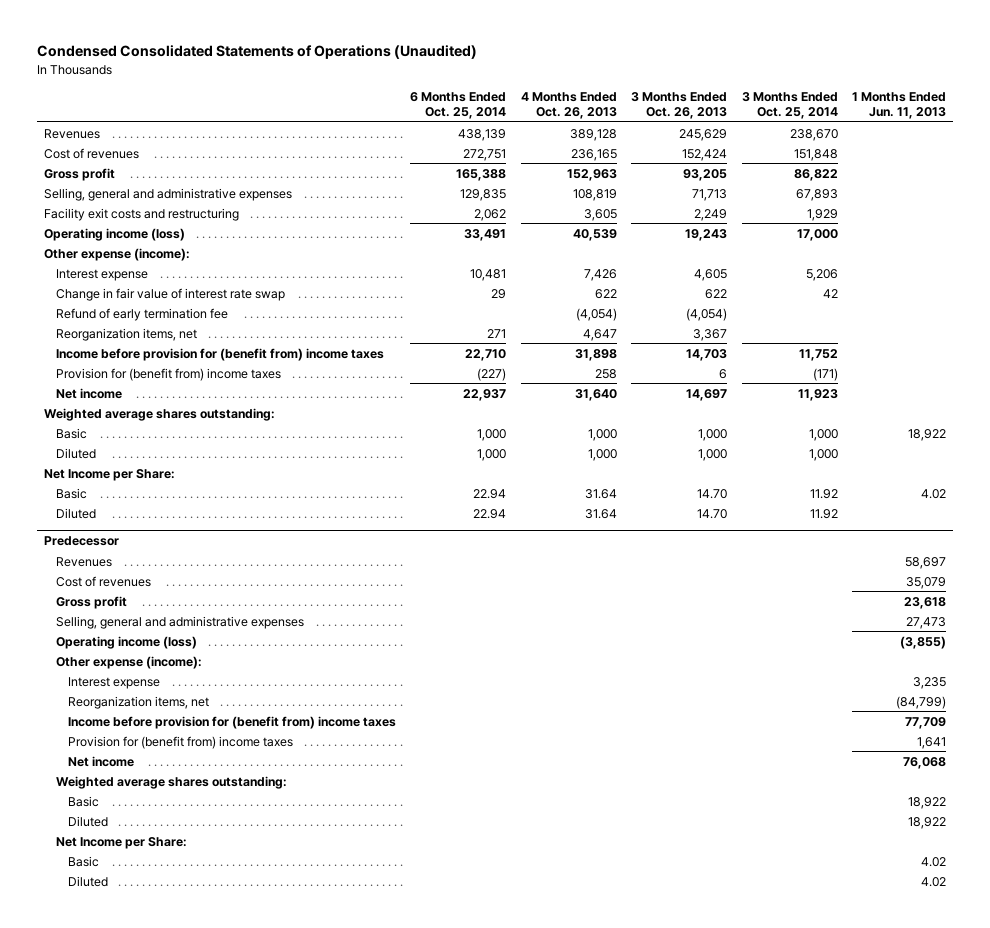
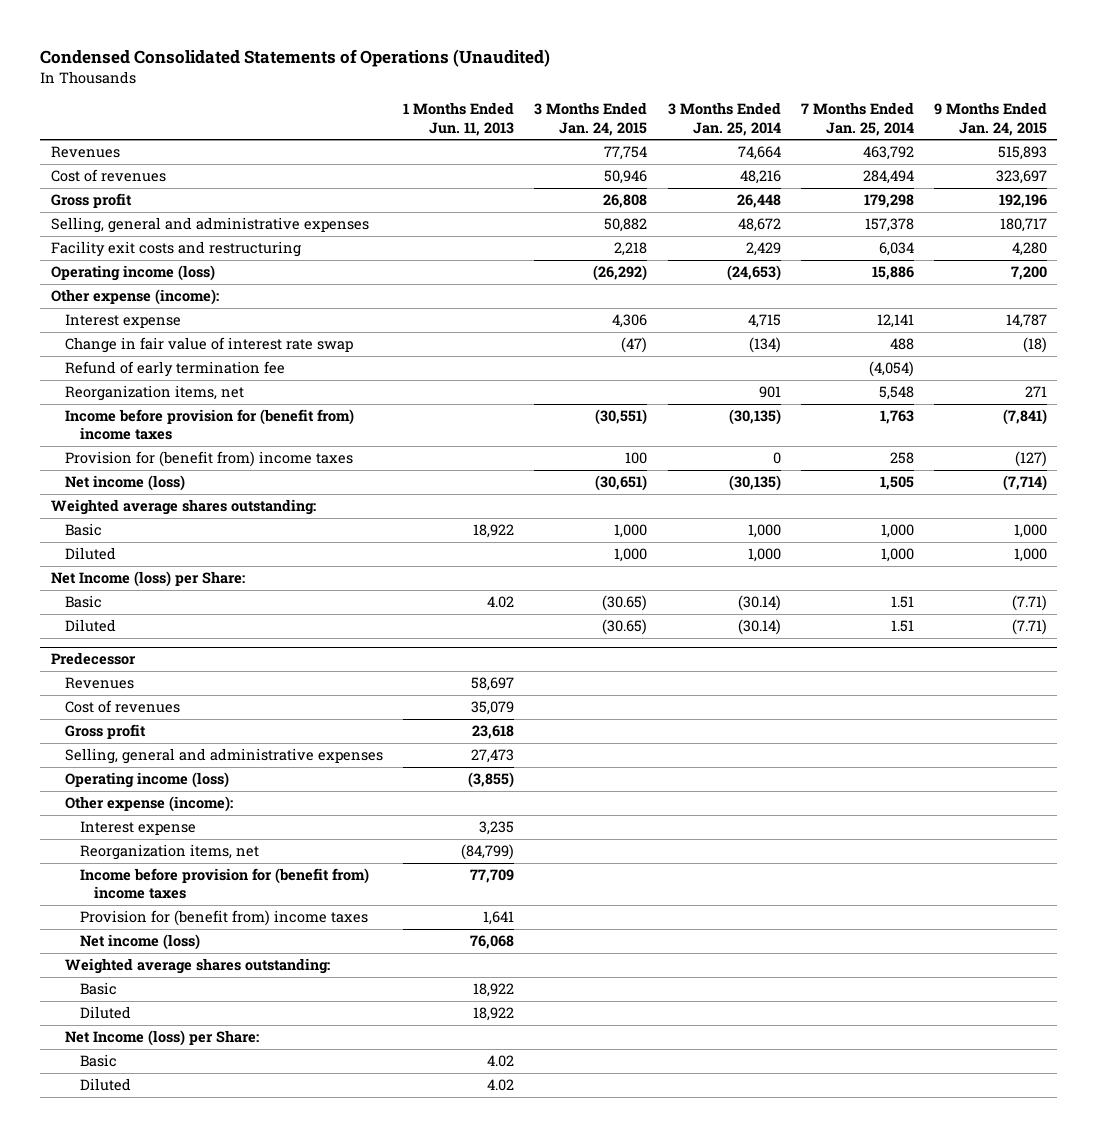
[410,91,507,120] 6 Months Ended Oct. 25, 2014 -> none
[520,91,617,120] 4 Months Ended Oct. 26, 2013 -> none
[631,91,728,120] 3 Months Ended Oct. 26, 2013 -> none
[741,91,838,120] 3 Months Ended Oct. 25, 2014 -> none
none -> [534,102,648,136] 3 Months Ended Jan. 24, 2015
none -> [667,102,781,136] 3 Months Ended Jan. 25, 2014
none -> [800,102,914,136] 7 Months Ended Jan. 25, 2014
none -> [934,102,1048,136] 9 Months Ended Jan. 24, 2015
[55,387,122,399] Net income -> [65,475,186,492] Net income (loss)
[43,468,175,481] Net Income per Share: -> [50,571,245,588] Net Income (loss) per Share:
[67,755,134,767] Net income -> [79,934,200,951] Net income (loss)
[55,836,187,849] Net Income per Share: -> [65,1030,260,1047] Net Income (loss) per Share:

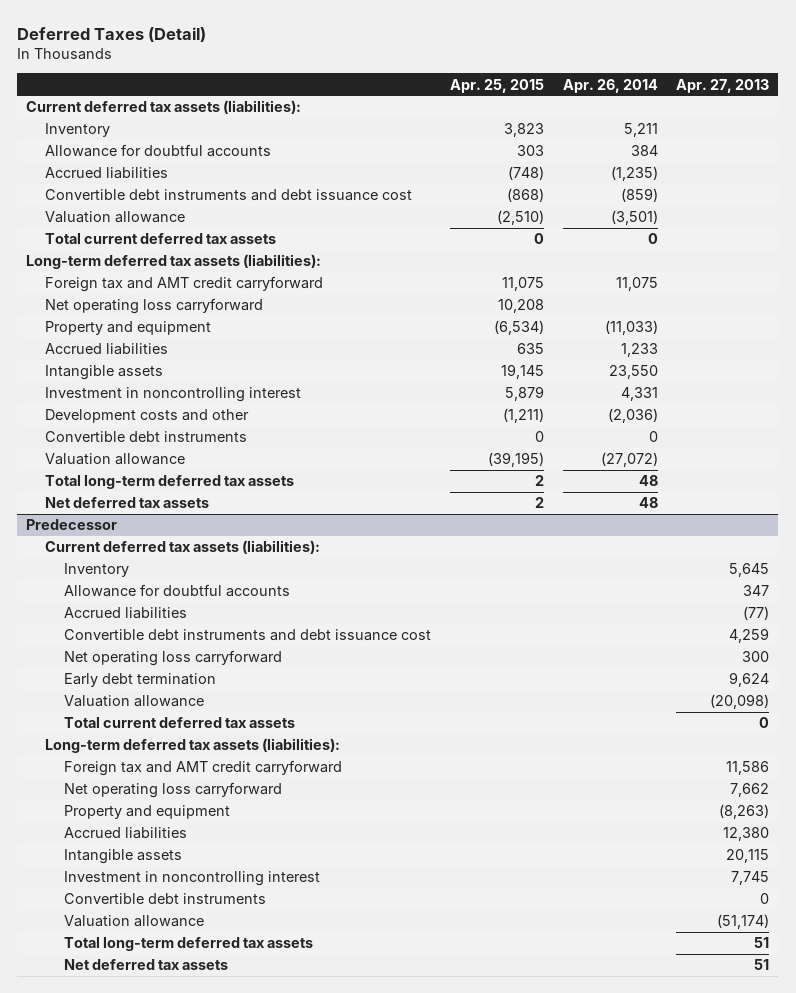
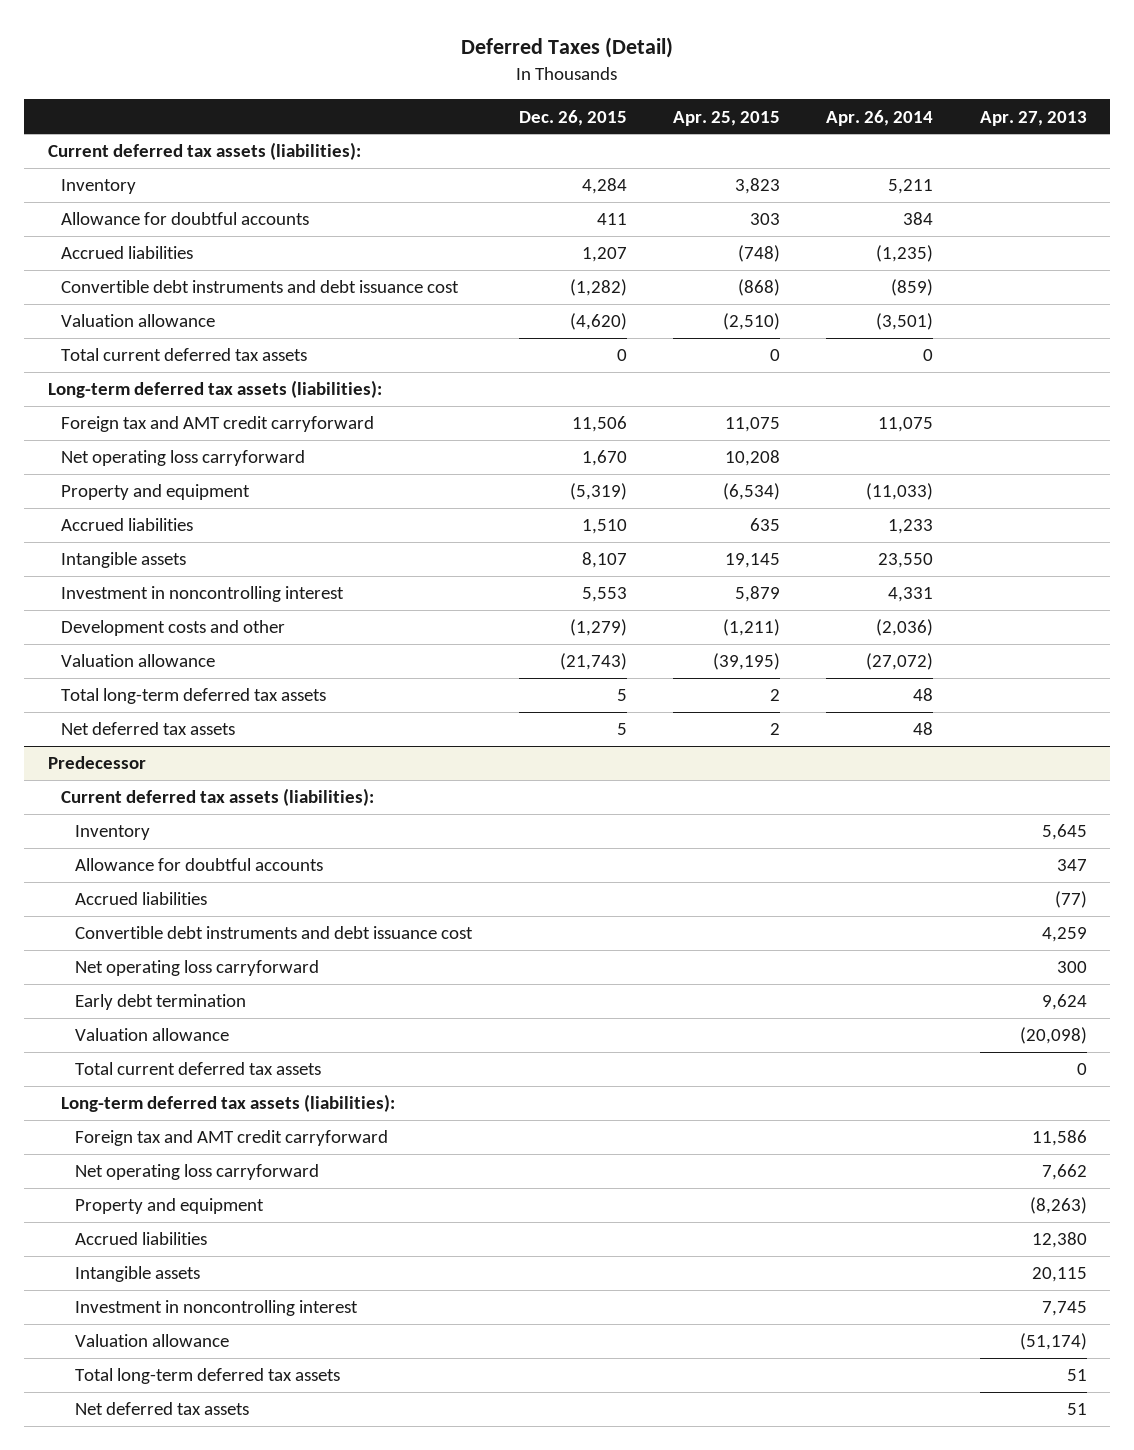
none -> [518,109,627,126] Dec. 26, 2015
[45,431,248,443] Convertible debt instruments -> none
[64,893,267,905] Convertible debt instruments -> none

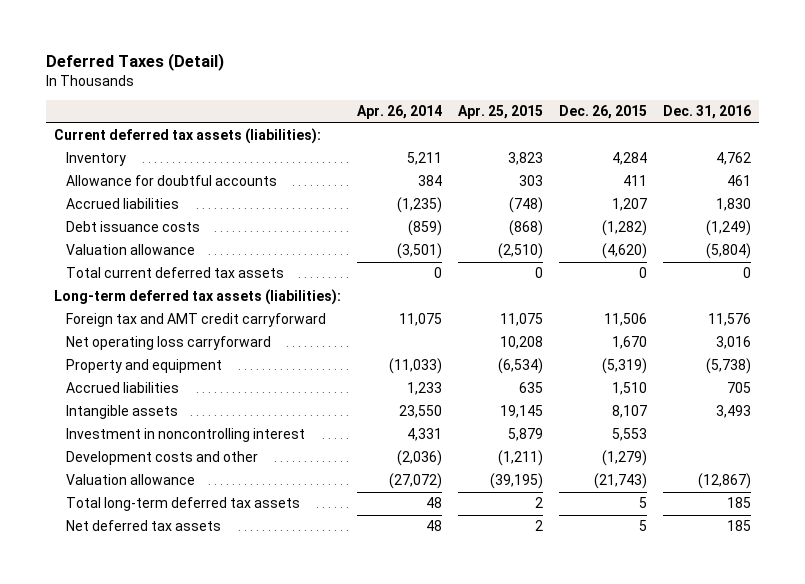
[979,110,1087,126] Apr. 27, 2013 -> none
none -> [662,104,751,119] Dec. 31, 2016
[61,280,460,294] Convertible debt instruments and debt issuance cost -> [65,221,200,233] Debt issuance costs
[47,756,146,770] Predecessor -> none
[61,788,375,807] Current deferred tax assets (liabilities): -> none
[75,825,151,841] Inventory -> none
[75,858,324,872] Allowance for doubtful accounts -> none
[75,892,208,906] Accrued liabilities -> none
[75,926,474,940] Convertible debt instruments and debt issuance cost -> none
[75,960,320,977] Net operating loss carryforward -> none
[75,994,247,1011] Early debt termination -> none
[75,1028,230,1042] Valuation allowance -> none
[75,1062,322,1076] Total current deferred tax assets -> none
[61,1094,396,1113] Long-term deferred tax assets (liabilities): -> none
[75,1130,389,1147] Foreign tax and AMT credit carryforward -> none
[75,1164,320,1181] Net operating loss carryforward -> none
[75,1198,265,1215] Property and equipment -> none
[75,1232,208,1246] Accrued liabilities -> none
[75,1266,201,1283] Intangible assets -> none
[75,1300,359,1317] Investment in noncontrolling interest -> none
[75,1334,230,1348] Valuation allowance -> none
[75,1368,341,1385] Total long-term deferred tax assets -> none
[75,1402,250,1416] Net deferred tax assets -> none

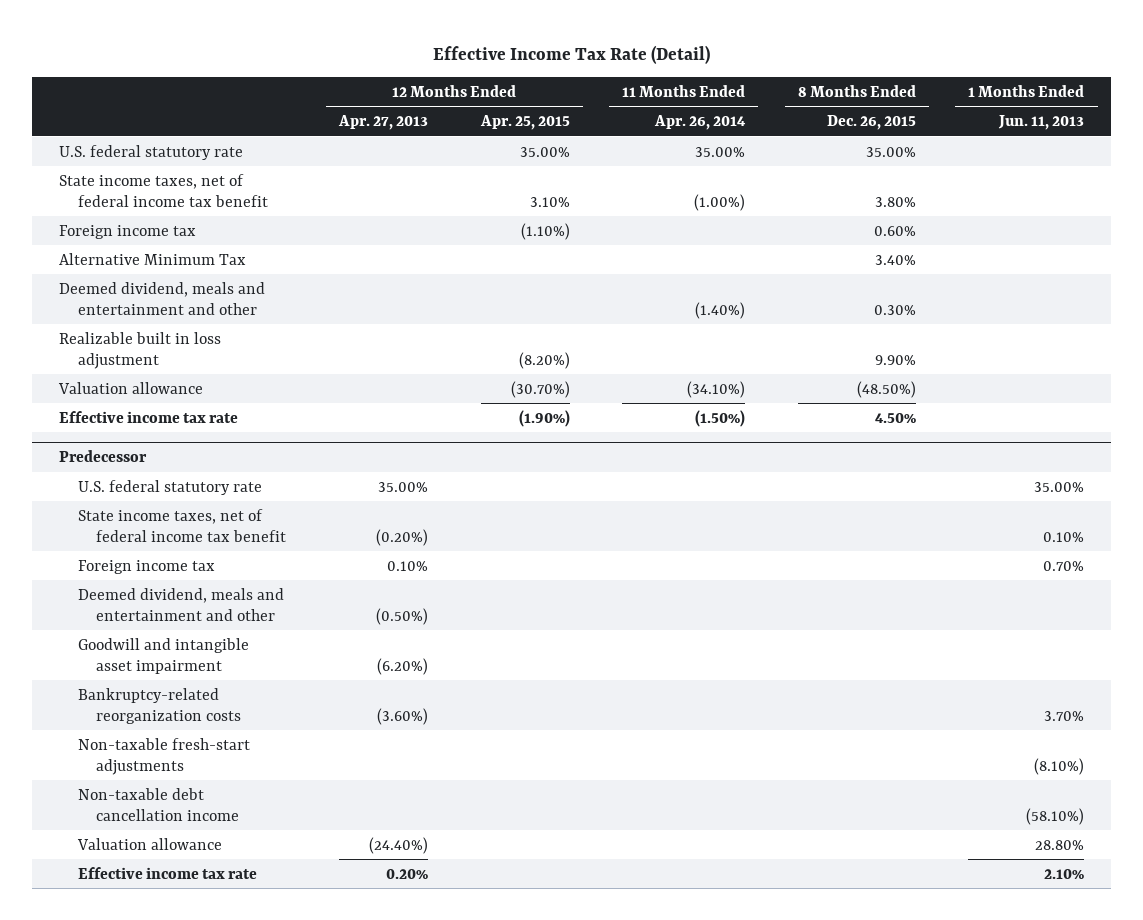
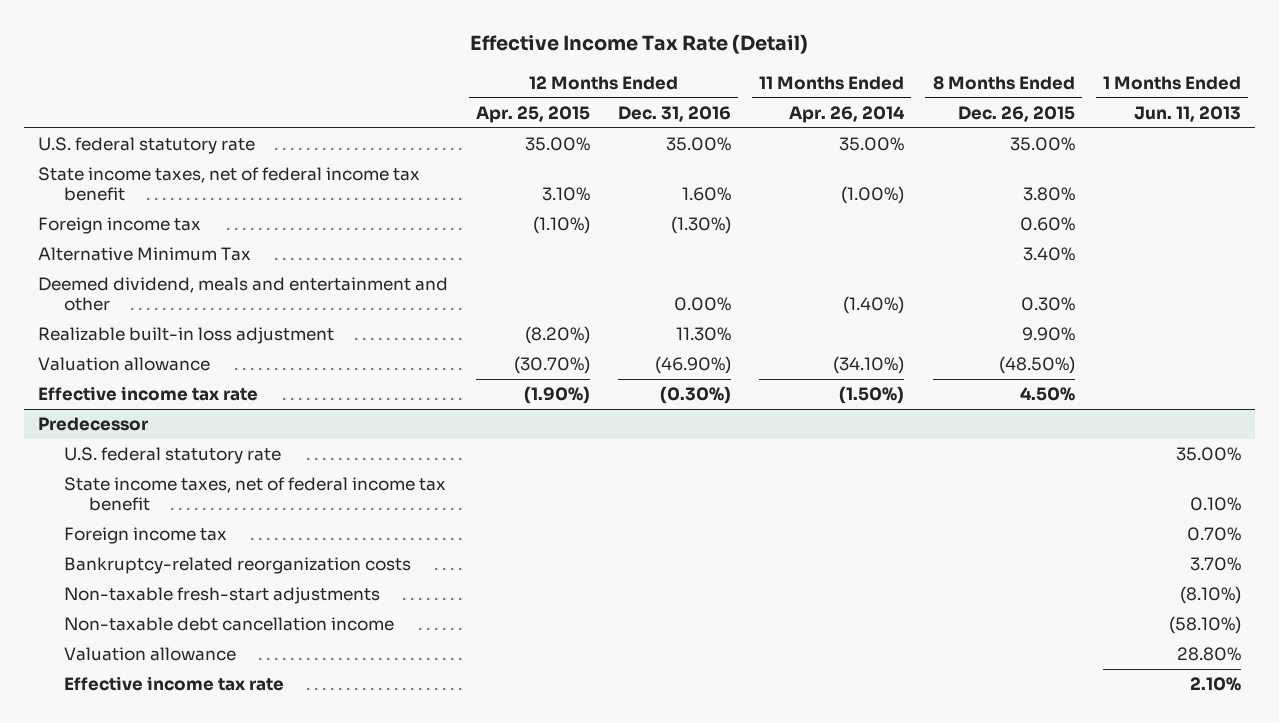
[337,115,428,131] Apr. 27, 2013 -> none
none -> [618,105,732,122] Dec. 31, 2016
[58,331,221,369] Realizable built in loss adjustment -> [38,327,335,345] Realizable built-in loss adjustment
[77,587,284,621] Deemed dividend, meals and entertainment and other -> none
[77,637,249,674] Goodwill and intangible asset impairment -> none

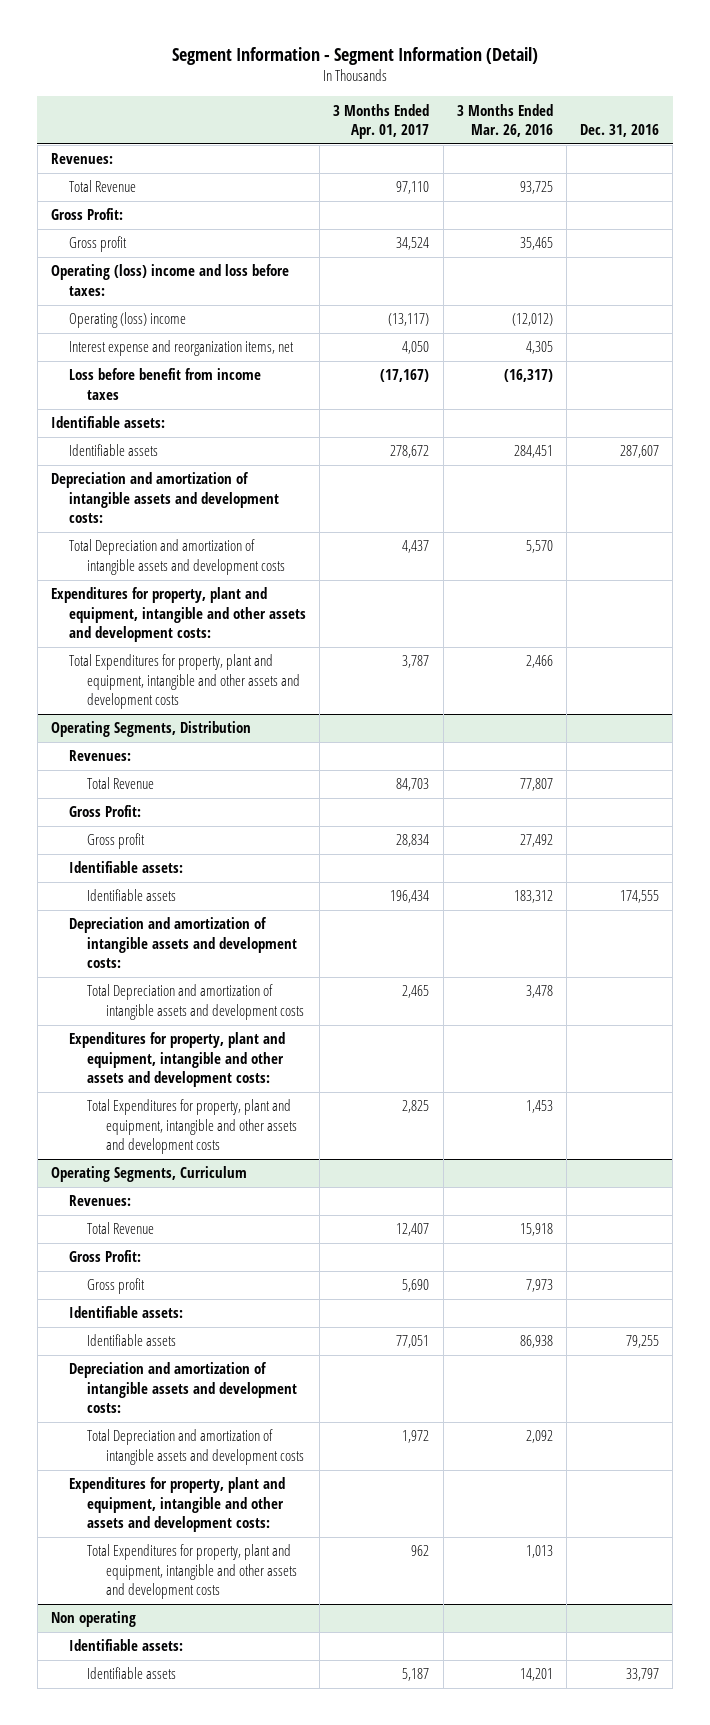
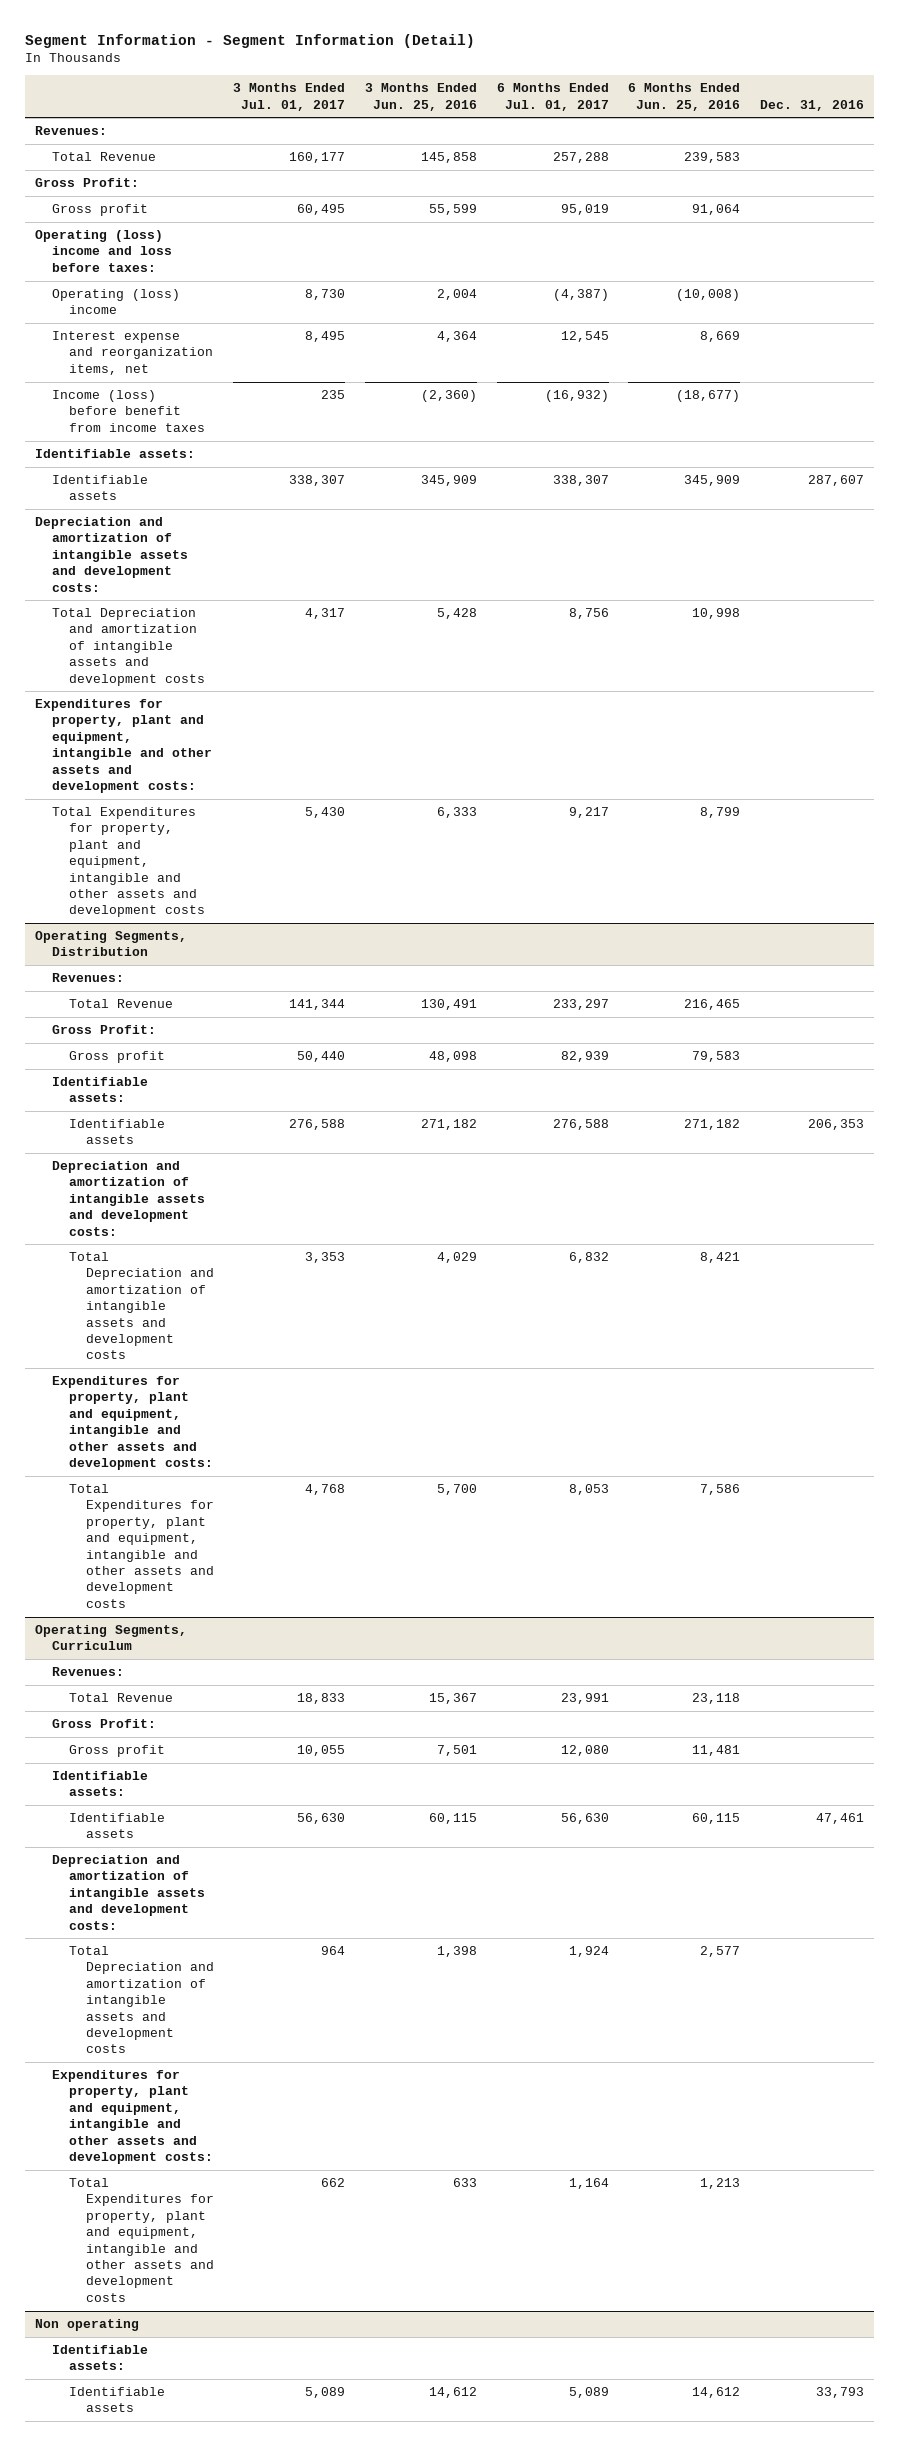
[333,103,430,140] 3 Months Ended Apr. 01, 2017 -> none
[456,103,553,138] 3 Months Ended Mar. 26, 2016 -> none
none -> [233,83,346,111] 3 Months Ended Jul. 01, 2017
none -> [365,83,478,111] 3 Months Ended Jun. 25, 2016
none -> [496,83,609,111] 6 Months Ended Jul. 01, 2017
none -> [628,83,741,111] 6 Months Ended Jun. 25, 2016
[69,368,262,400] Loss before benefit from income taxes -> [51,390,205,432] Income (loss) before benefit from income taxes
[619,890,659,904] 174,555 -> [808,1119,865,1131] 206,353
[625,1335,659,1349] 79,255 -> [816,1813,865,1825] 47,461
[625,1668,659,1682] 33,797 -> [816,2387,865,2399] 33,793

